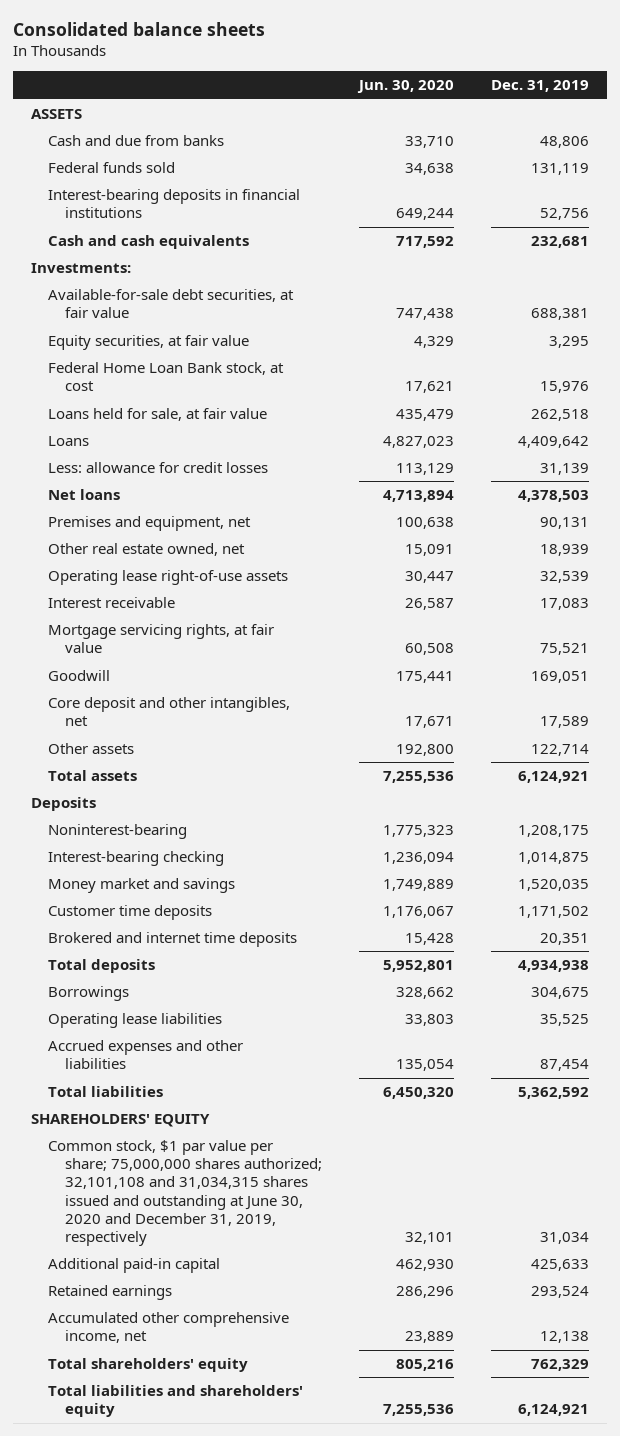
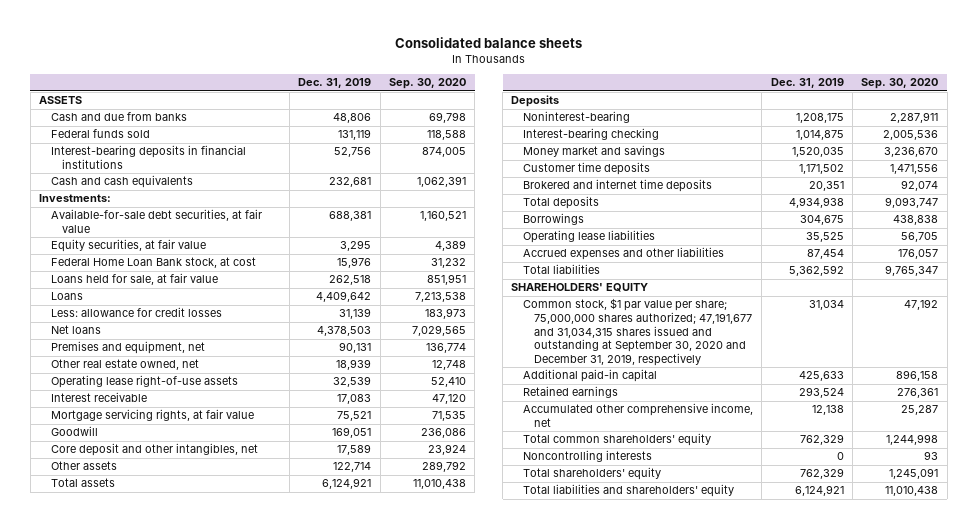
[356,80,454,94] Jun. 30, 2020 -> none
none -> [388,78,466,90] Sep. 30, 2020
[48,1140,323,1246] Common stock, $1 par value per share; 75,000,000 shares authorized; 32,101,108 and 31,034,315 shares issued and outstanding at June 30, 2020 and December 31, 2019, respectively -> [522,298,753,367] Common stock, $1 par value per share; 75,000,000 shares authorized; 47,191,677 and 31,034,315 shares issued and outstanding at September 30, 2020 and December 31, 2019, respectively
none -> [522,433,711,447] Total common shareholders' equity
none -> [522,450,652,463] Noncontrolling interests

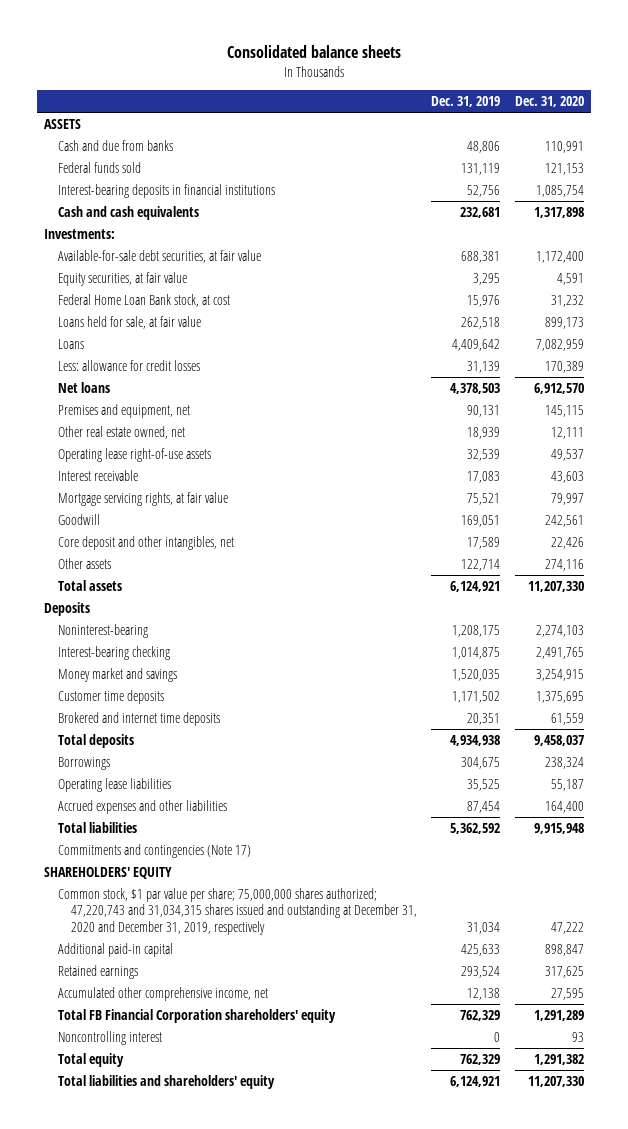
[388,78,466,90] Sep. 30, 2020 -> none
none -> [514,96,584,108] Dec. 31, 2020
none -> [57,843,251,858] Commitments and contingencies (Note 17)
[522,298,753,367] Common stock, $1 par value per share; 75,000,000 shares authorized; 47,191,677 and 31,034,315 shares issued and outstanding at September 30, 2020 and December 31, 2019, respectively -> [57,887,417,935] Common stock, $1 par value per share; 75,000,000 shares authorized; 47,220,743 and 31,034,315 shares issued and outstanding at December 31, 2020 and December 31, 2019, respectively
[522,433,711,447] Total common shareholders' equity -> [57,1008,336,1023] Total FB Financial Corporation shareholders' equity
[522,450,652,463] Noncontrolling interests -> [57,1030,162,1045] Noncontrolling interest
[522,467,661,481] Total shareholders' equity -> [57,1052,124,1067] Total equity

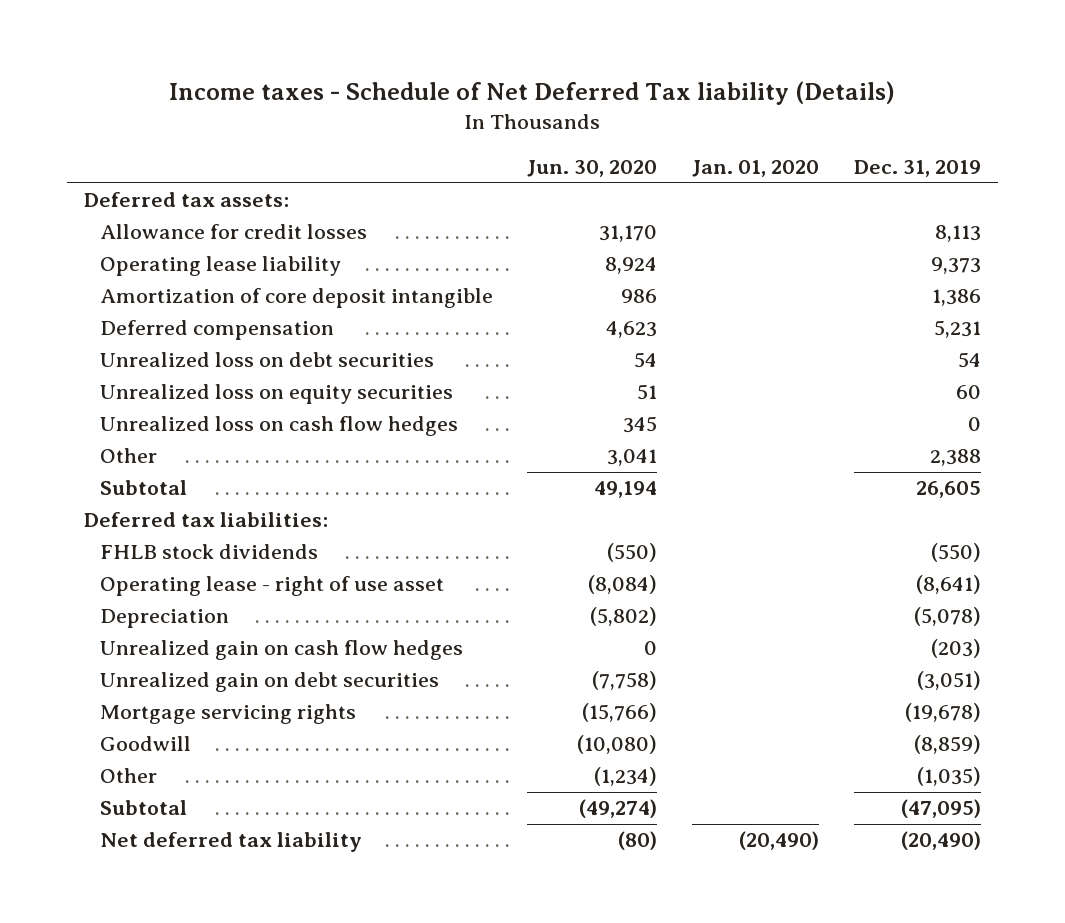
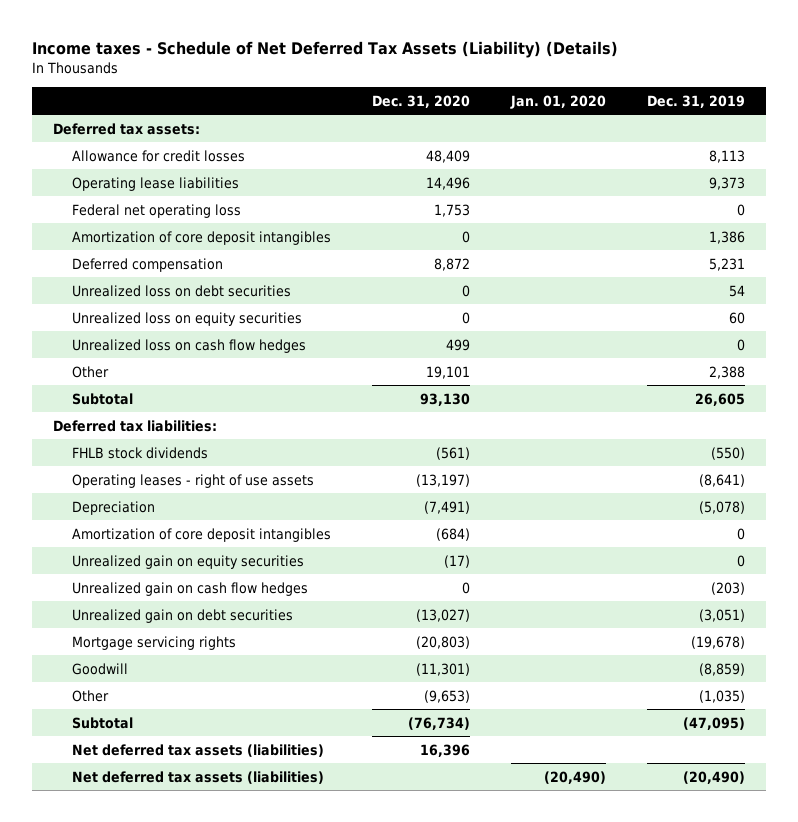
[169,80,896,105] Income taxes - Schedule of Net Deferred Tax liability (Details) -> [32,40,619,58] Income taxes - Schedule of Net Deferred Tax Assets (Liability) (Details)
[527,159,658,177] Jun. 30, 2020 -> none
none -> [371,94,470,108] Dec. 31, 2020
[99,256,341,277] Operating lease liability -> [71,176,239,191] Operating lease liabilities
none -> [71,203,241,218] Federal net operating loss
[99,288,493,309] Amortization of core deposit intangible -> [71,230,331,245] Amortization of core deposit intangibles
[99,576,444,597] Operating lease - right of use asset -> [71,473,314,488] Operating leases - right of use assets
none -> [71,527,331,542] Amortization of core deposit intangibles
none -> [71,554,304,569] Unrealized gain on equity securities
none -> [71,743,324,757] Net deferred tax assets (liabilities)
[99,832,362,853] Net deferred tax liability -> [71,770,324,784] Net deferred tax assets (liabilities)

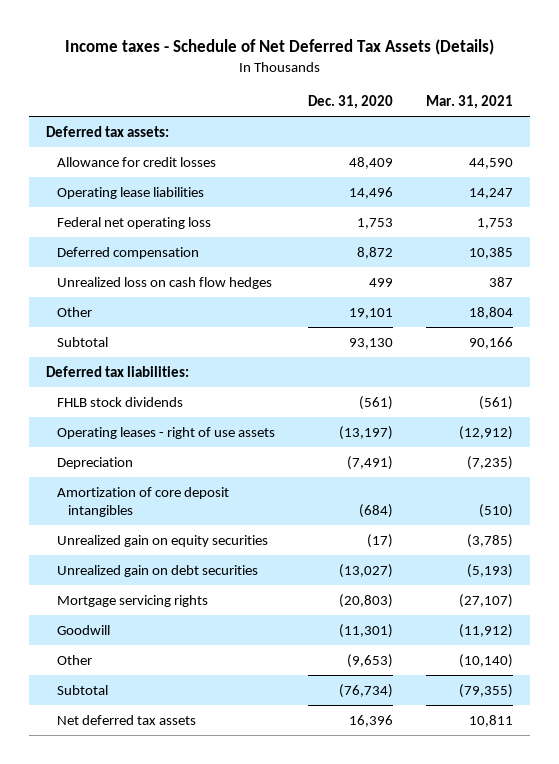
[32,40,619,58] Income taxes - Schedule of Net Deferred Tax Assets (Liability) (Details) -> [64,39,494,56] Income taxes - Schedule of Net Deferred Tax Assets (Details)
[510,94,607,109] Jan. 01, 2020 -> none
[647,94,746,108] Dec. 31, 2019 -> none
none -> [426,95,514,110] Mar. 31, 2021
[71,230,331,245] Amortization of core deposit intangibles -> none
[71,284,291,297] Unrealized loss on debt securities -> none
[71,311,302,326] Unrealized loss on equity securities -> none
[71,581,308,596] Unrealized gain on cash flow hedges -> none
[71,770,324,784] Net deferred tax assets (liabilities) -> none
[71,743,324,757] Net deferred tax assets (liabilities) -> [56,714,196,725] Net deferred tax assets

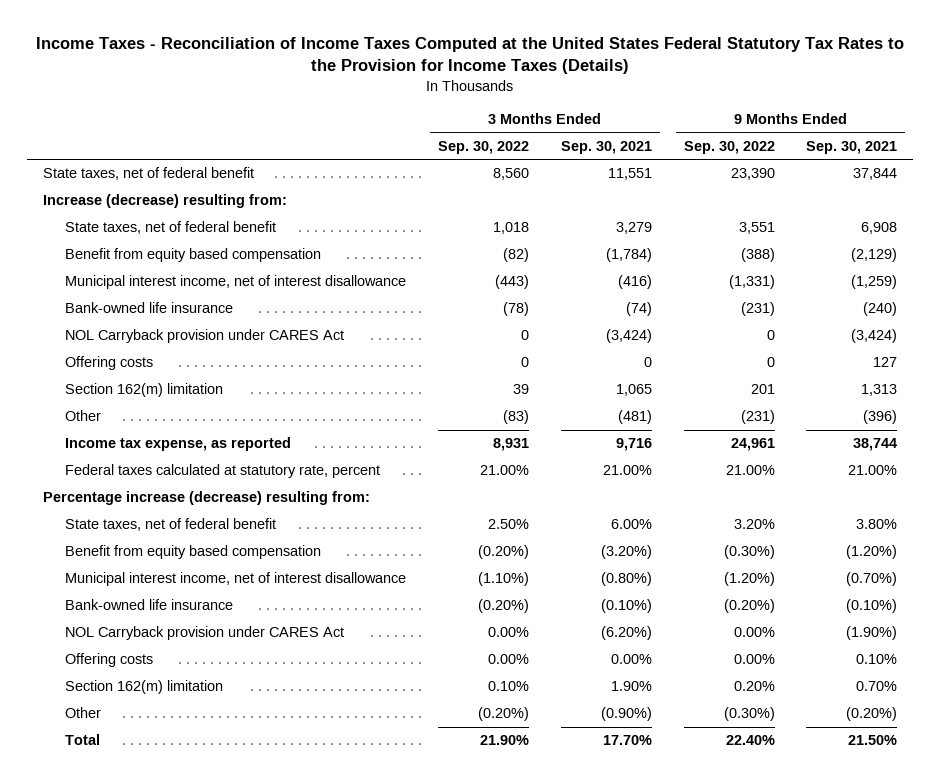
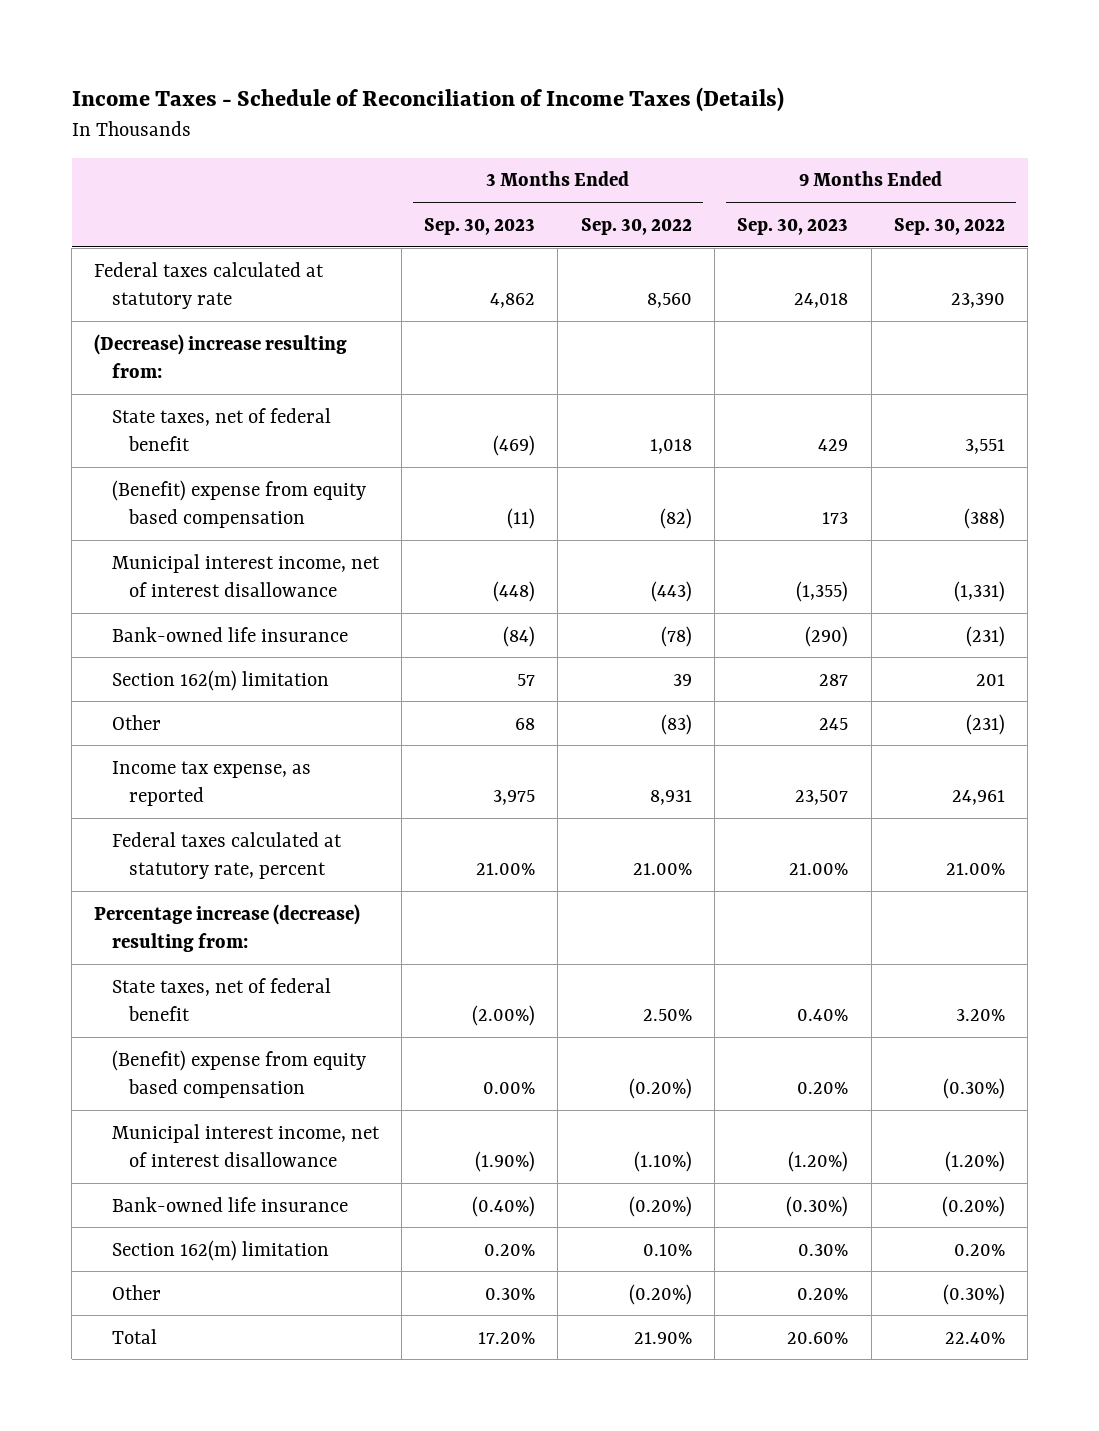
[36,37,905,75] Income Taxes - Reconciliation of Income Taxes Computed at the United States Federal Statutory Tax Rates to the Provision for Income Taxes (Details) -> [71,86,784,112] Income Taxes - Schedule of Reconciliation of Income Taxes (Details)
[560,140,652,154] Sep. 30, 2021 -> none
[806,140,898,154] Sep. 30, 2021 -> none
none -> [424,217,536,235] Sep. 30, 2023
none -> [737,217,849,235] Sep. 30, 2023
[42,167,254,181] State taxes, net of federal benefit -> [94,261,325,310] Federal taxes calculated at statutory rate
[42,194,287,209] Increase (decrease) resulting from: -> [94,333,348,379] (Decrease) increase resulting from:
[65,248,322,263] Benefit from equity based compensation -> [111,479,366,529] (Benefit) expense from equity based compensation
[65,329,345,344] NOL Carryback provision under CARES Act -> none
[65,356,154,371] Offering costs -> none
[65,545,322,560] Benefit from equity based compensation -> [111,1049,366,1099] (Benefit) expense from equity based compensation
[65,626,345,641] NOL Carryback provision under CARES Act -> none
[65,653,154,668] Offering costs -> none

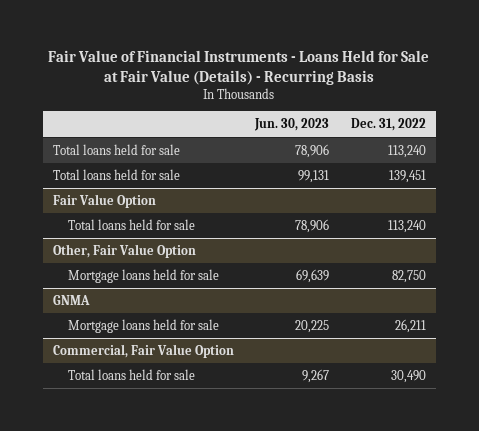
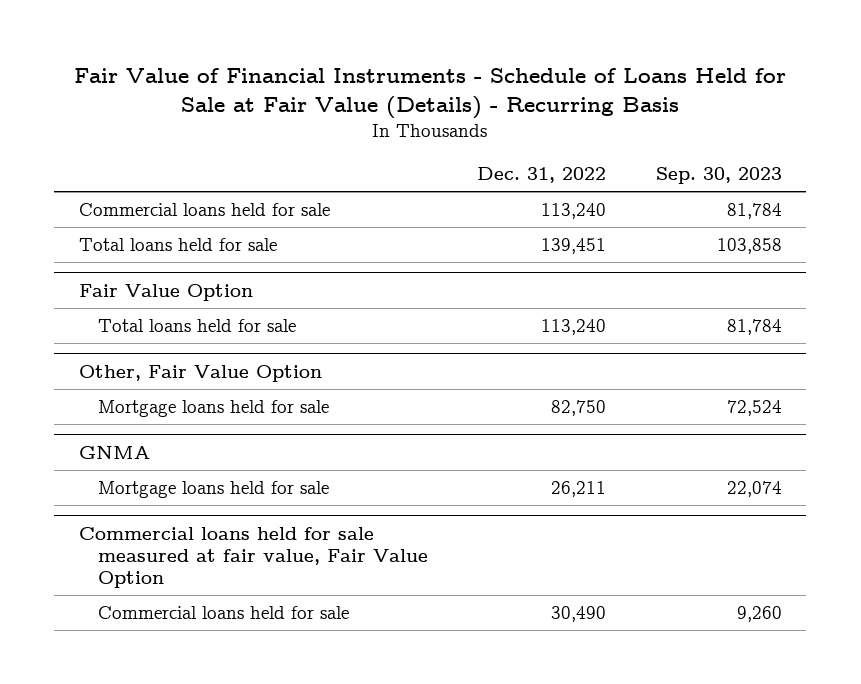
[48,50,430,85] Fair Value of Financial Instruments - Loans Held for Sale at Fair Value (Details) - Recurring Basis -> [74,68,787,120] Fair Value of Financial Instruments - Schedule of Loans Held for Sale at Fair Value (Details) - Recurring Basis
[254,118,330,132] Jun. 30, 2023 -> none
none -> [655,166,782,184] Sep. 30, 2023
[53,143,181,155] Total loans held for sale -> [79,203,331,217] Commercial loans held for sale
[53,343,235,358] Commercial, Fair Value Option -> none
none -> [79,527,428,588] Commercial loans held for sale measured at fair value, Fair Value Option
[67,368,195,380] Total loans held for sale -> [97,606,349,620] Commercial loans held for sale

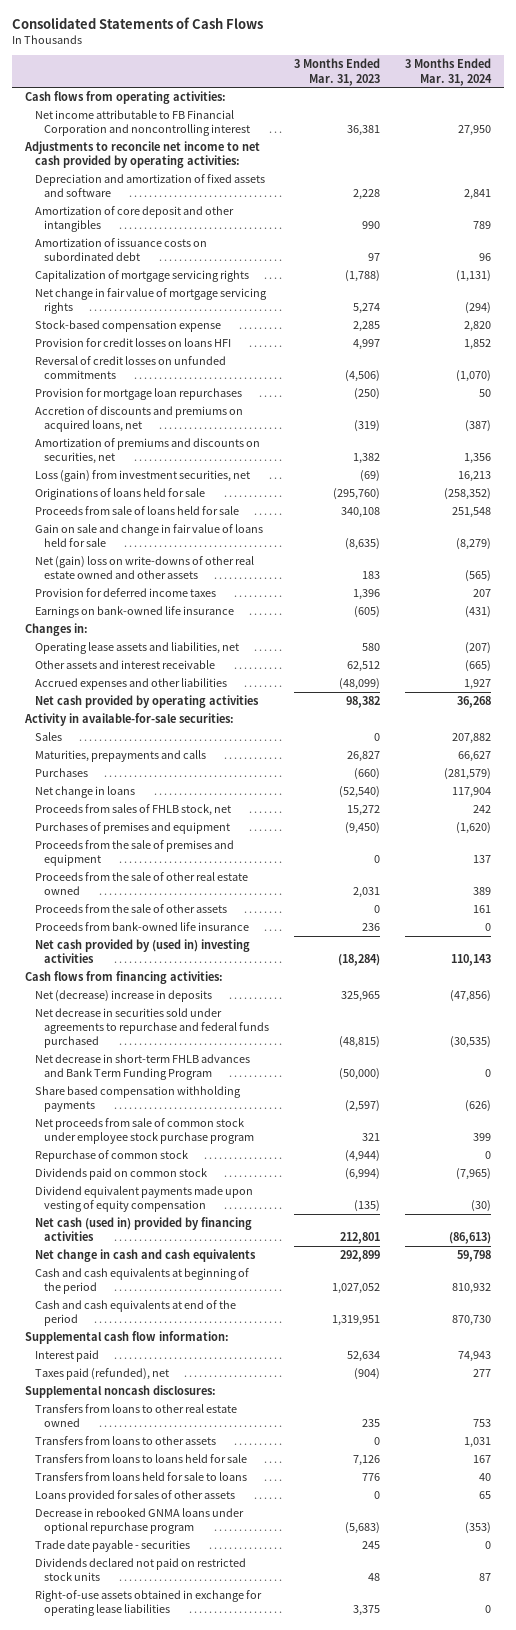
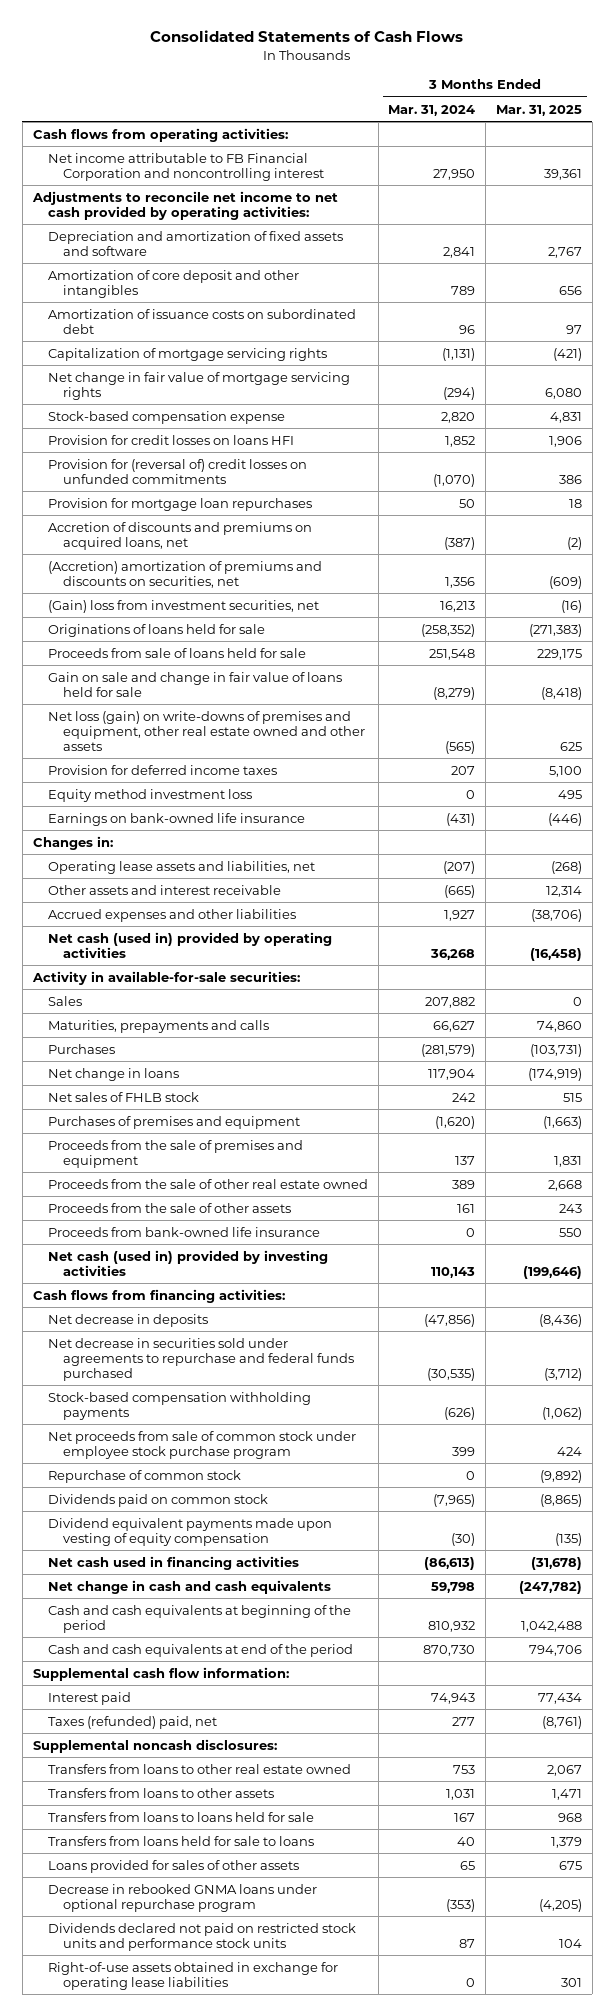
[294,58,381,86] 3 Months Ended Mar. 31, 2023 -> none
none -> [495,104,582,116] Mar. 31, 2025
[34,355,226,380] Reversal of credit losses on unfunded commitments -> [47,458,307,484] Provision for (reversal of) credit losses on unfunded commitments
[34,437,260,465] Amortization of premiums and discounts on securities, net -> [47,560,322,588] (Accretion) amortization of premiums and discounts on securities, net
[34,469,250,482] Loss (gain) from investment securities, net -> [47,599,319,613] (Gain) loss from investment securities, net
[34,555,254,580] Net (gain) loss on write-downs of other real estate owned and other assets -> [47,710,365,751] Net loss (gain) on write-downs of premises and equipment, other real estate owned and other assets
none -> [47,788,252,802] Equity method investment loss
[34,694,259,708] Net cash provided by operating activities -> [47,931,332,958] Net cash (used in) provided by operating activities
[34,803,231,816] Proceeds from sales of FHLB stock, net -> [47,1091,199,1102] Net sales of FHLB stock
[34,938,250,964] Net cash provided by (used in) investing activities -> [47,1249,328,1276] Net cash (used in) provided by investing activities
[34,989,212,1002] Net (decrease) increase in deposits -> [47,1313,208,1327] Net decrease in deposits
[34,1053,250,1081] Net decrease in short-term FHLB advances and Bank Term Funding Program -> none
[34,1085,241,1113] Share based compensation withholding payments -> [47,1391,311,1420] Stock-based compensation withholding payments
[34,1216,252,1242] Net cash (used in) provided by financing activities -> [47,1555,299,1570] Net cash used in financing activities
[34,1367,169,1380] Taxes paid (refunded), net -> [47,1715,217,1729] Taxes (refunded) paid, net
[34,1539,190,1552] Trade date payable - securities -> none
[34,1557,246,1582] Dividends declared not paid on restricted stock units -> [47,1922,356,1951] Dividends declared not paid on restricted stock units and performance stock units

